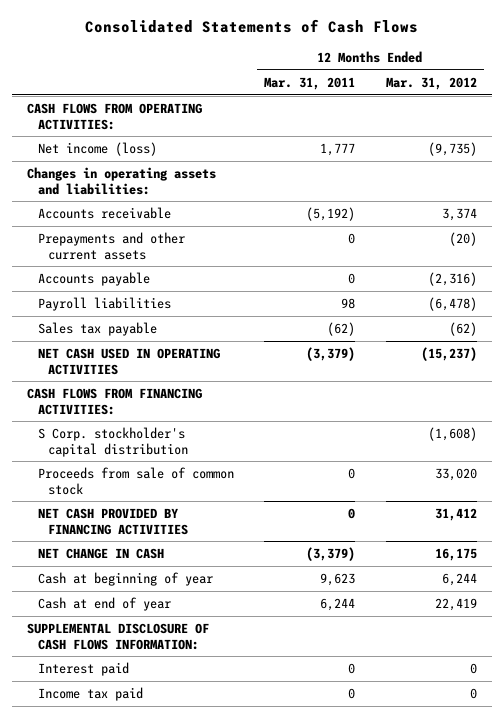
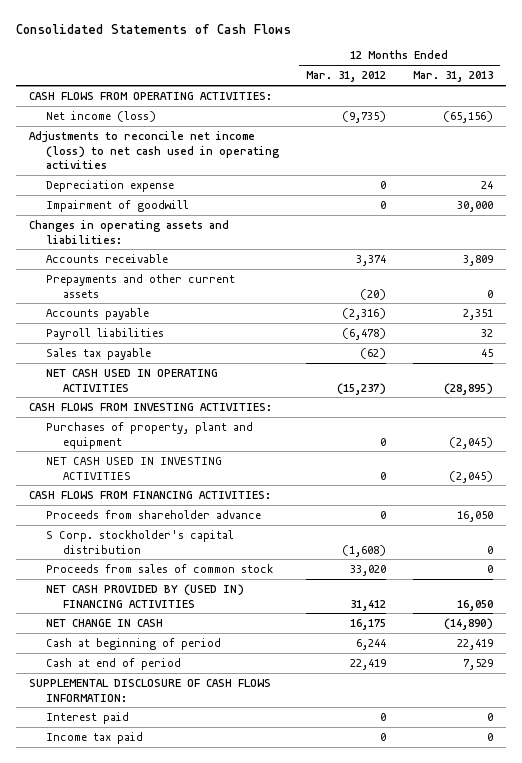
[264,76,356,90] Mar. 31, 2011 -> none
none -> [412,71,493,83] Mar. 31, 2013
none -> [29,130,279,170] Adjustments to reconcile net income (loss) to net cash used in operating activities
none -> [45,179,174,192] Depreciation expense
none -> [45,199,189,212] Impairment of goodwill
none -> [29,402,273,411] CASH FLOWS FROM INVESTING ACTIVITIES:
none -> [45,421,253,449] Purchases of property, plant and equipment
none -> [45,456,222,480] NET CASH USED IN INVESTING ACTIVITIES
none -> [45,509,261,519] Proceeds from shareholder advance
[37,466,234,495] Proceeds from sale of common stock -> [45,563,273,573] Proceeds from sales of common stock
[37,507,188,535] NET CASH PROVIDED BY FINANCING ACTIVITIES -> [45,583,244,608] NET CASH PROVIDED BY (USED IN) FINANCING ACTIVITIES
[37,571,213,586] Cash at beginning of year -> [45,637,221,650] Cash at beginning of period
[37,596,171,611] Cash at end of year -> [45,657,181,670] Cash at end of period

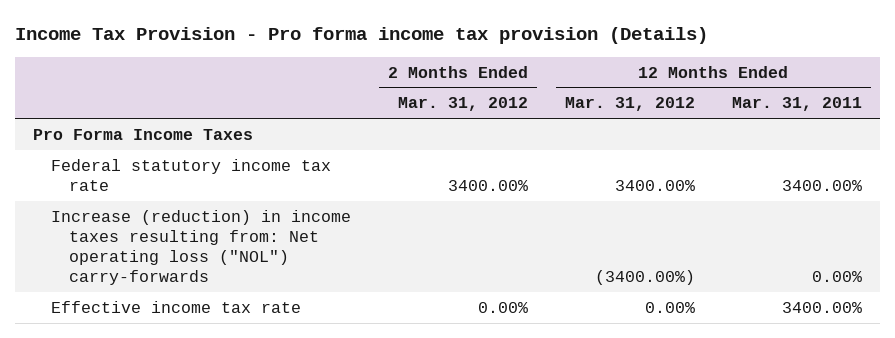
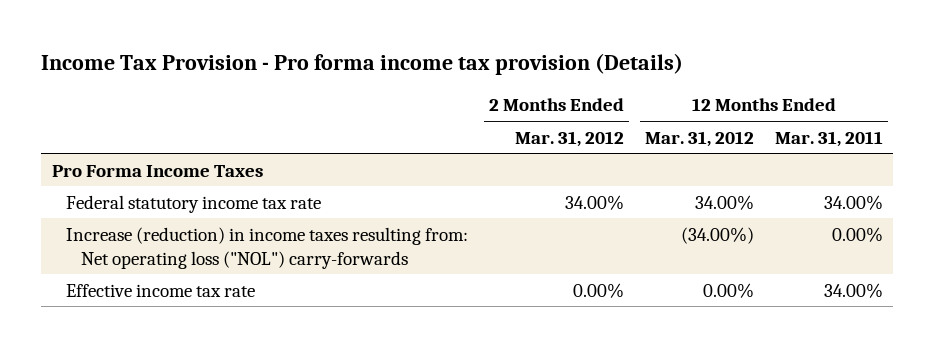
[447,179,528,191] 3400.00% -> [565,194,625,210] 34.00%
[614,179,695,191] 3400.00% -> [695,194,755,210] 34.00%
[781,179,862,191] 3400.00% -> [824,194,884,210] 34.00%
[594,269,695,285] (3400.00%) -> [681,226,755,244] (34.00%)
[781,301,862,313] 3400.00% -> [824,282,884,298] 34.00%

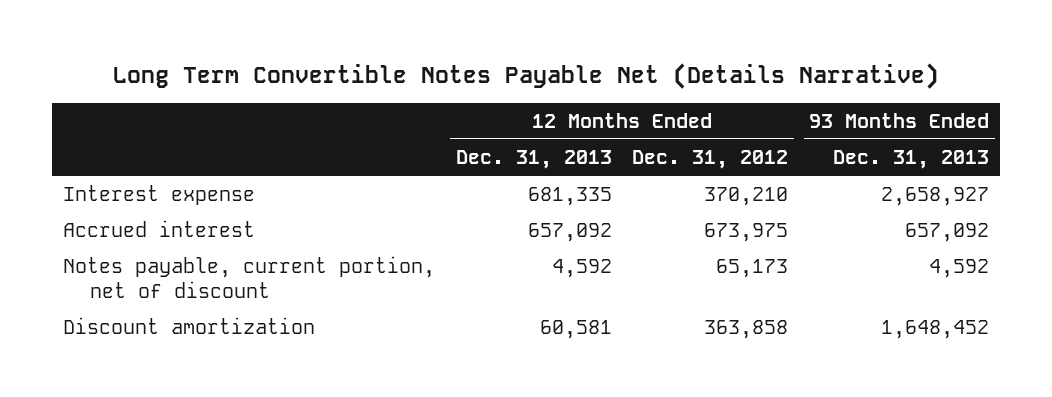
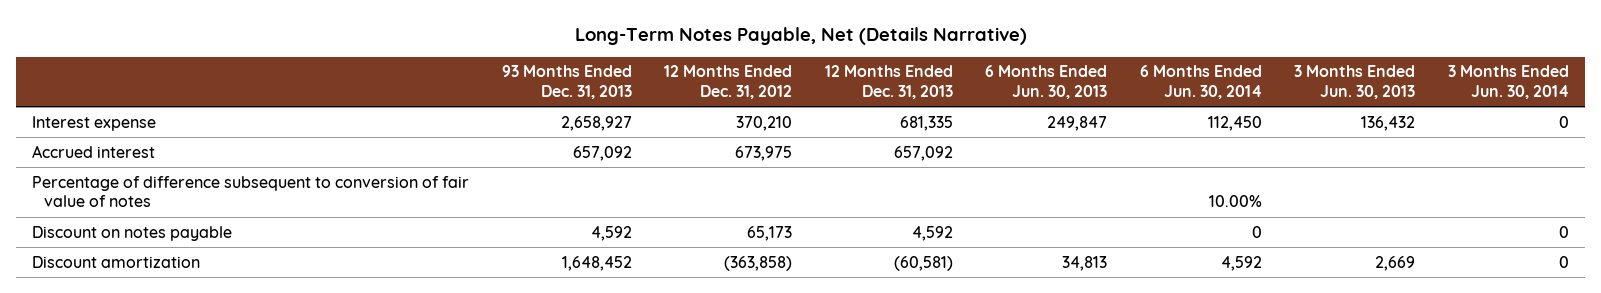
[113,63,940,90] Long Term Convertible Notes Payable Net (Details Narrative) -> [574,26,1027,45] Long-Term Notes Payable, Net (Details Narrative)
none -> [985,65,1108,100] 6 Months Ended Jun. 30, 2013
none -> [1139,65,1262,100] 6 Months Ended Jun. 30, 2014
none -> [1294,65,1416,100] 3 Months Ended Jun. 30, 2013
none -> [1447,65,1569,100] 3 Months Ended Jun. 30, 2014
none -> [32,175,470,208] Percentage of difference subsequent to conversion of fair value of notes
[62,256,435,299] Notes payable, current portion, net of discount -> [32,225,233,241] Discount on notes payable
[539,320,612,340] 60,581 -> [893,255,953,271] (60,581)
[704,320,789,340] 363,858 -> [724,255,793,271] (363,858)

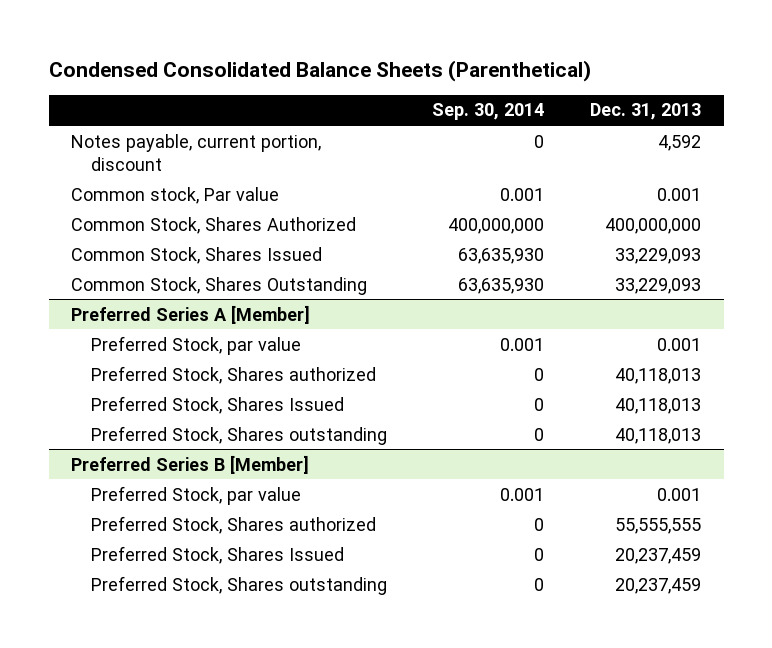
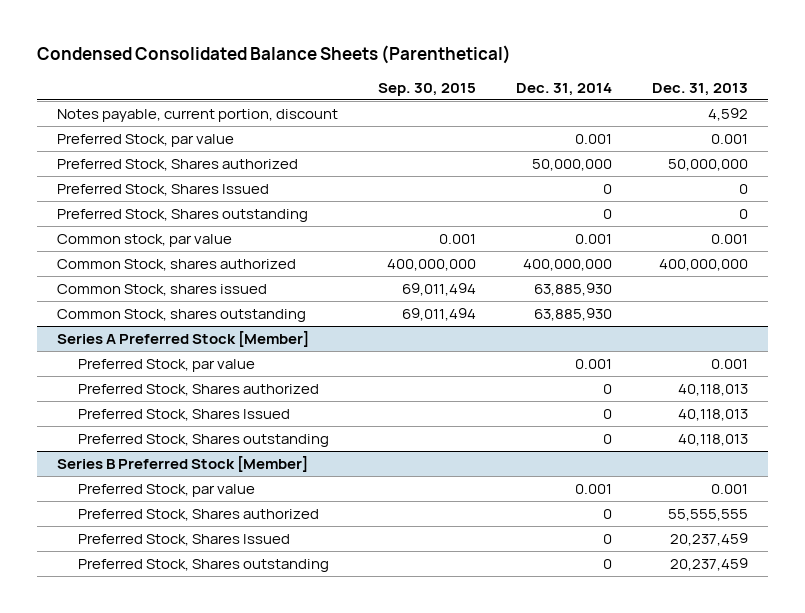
[432,103,545,121] Sep. 30, 2014 -> none
none -> [378,82,477,96] Sep. 30, 2015
none -> [515,82,612,96] Dec. 31, 2014
[71,186,280,204] Common stock, Par value -> none
[71,216,357,234] Common Stock, Shares Authorized -> none
[71,246,323,264] Common Stock, Shares Issued -> none
[71,276,368,295] Common Stock, Shares Outstanding -> none
[71,304,311,324] Preferred Series A [Member] -> none
none -> [57,158,299,171] Preferred Stock, Shares authorized
none -> [57,183,270,196] Preferred Stock, Shares Issued
none -> [57,208,309,222] Preferred Stock, Shares outstanding
none -> [57,233,233,247] Common stock, par value
none -> [57,258,297,271] Common Stock, shares authorized
none -> [57,283,268,296] Common Stock, shares issued
none -> [57,308,307,322] Common Stock, shares outstanding
none -> [57,330,310,347] Series A Preferred Stock [Member]
none -> [78,358,256,372] Preferred Stock, par value
[71,454,310,474] Preferred Series B [Member] -> [57,455,309,472] Series B Preferred Stock [Member]

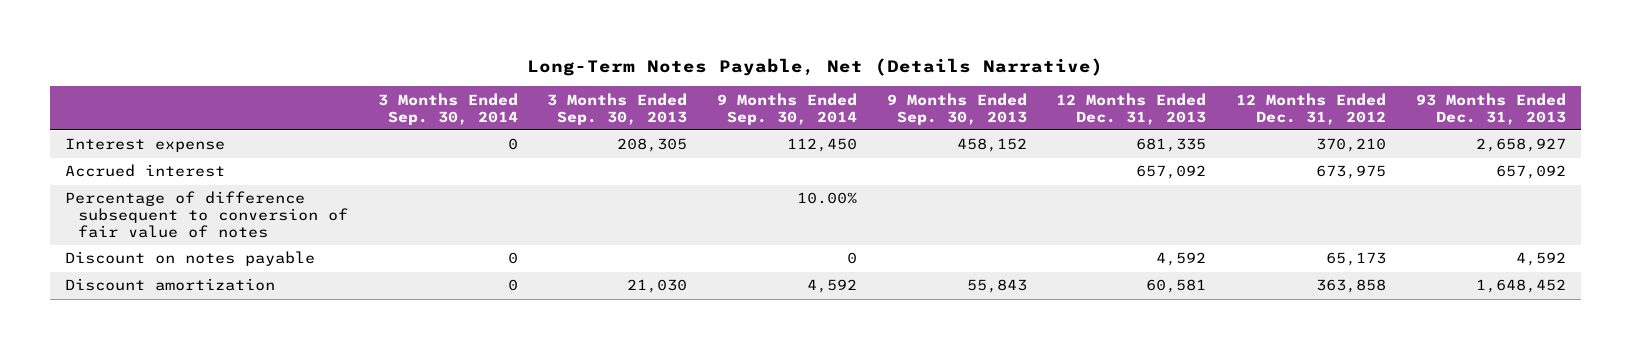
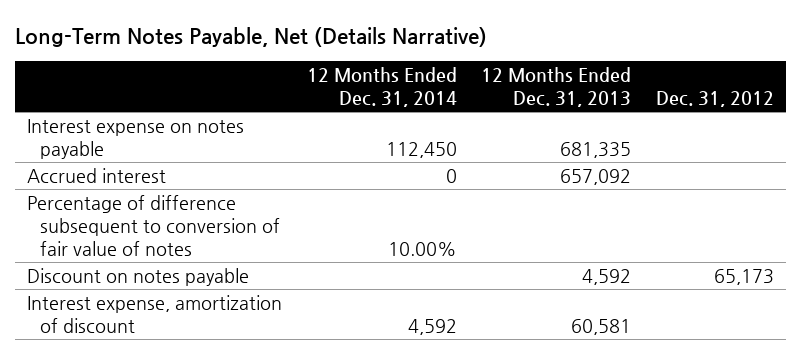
[377,92,518,125] 3 Months Ended Sep. 30, 2014 -> none
[547,92,688,125] 3 Months Ended Sep. 30, 2013 -> none
[717,92,858,125] 9 Months Ended Sep. 30, 2014 -> none
[886,92,1027,125] 9 Months Ended Sep. 30, 2013 -> none
[1236,92,1387,125] 12 Months Ended Dec. 31, 2012 -> none
[1415,92,1566,125] 93 Months Ended Dec. 31, 2013 -> none
none -> [306,66,457,107] 12 Months Ended Dec. 31, 2014
none -> [655,90,774,107] Dec. 31, 2012
[64,138,225,153] Interest expense -> [26,119,244,159] Interest expense on notes payable
[64,278,275,292] Discount amortization -> [26,295,282,333] Interest expense, amortization of discount

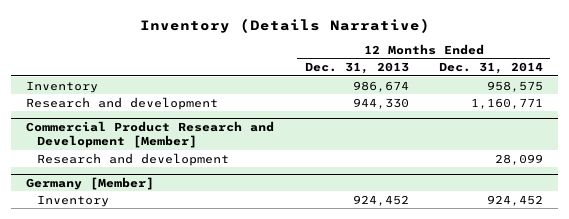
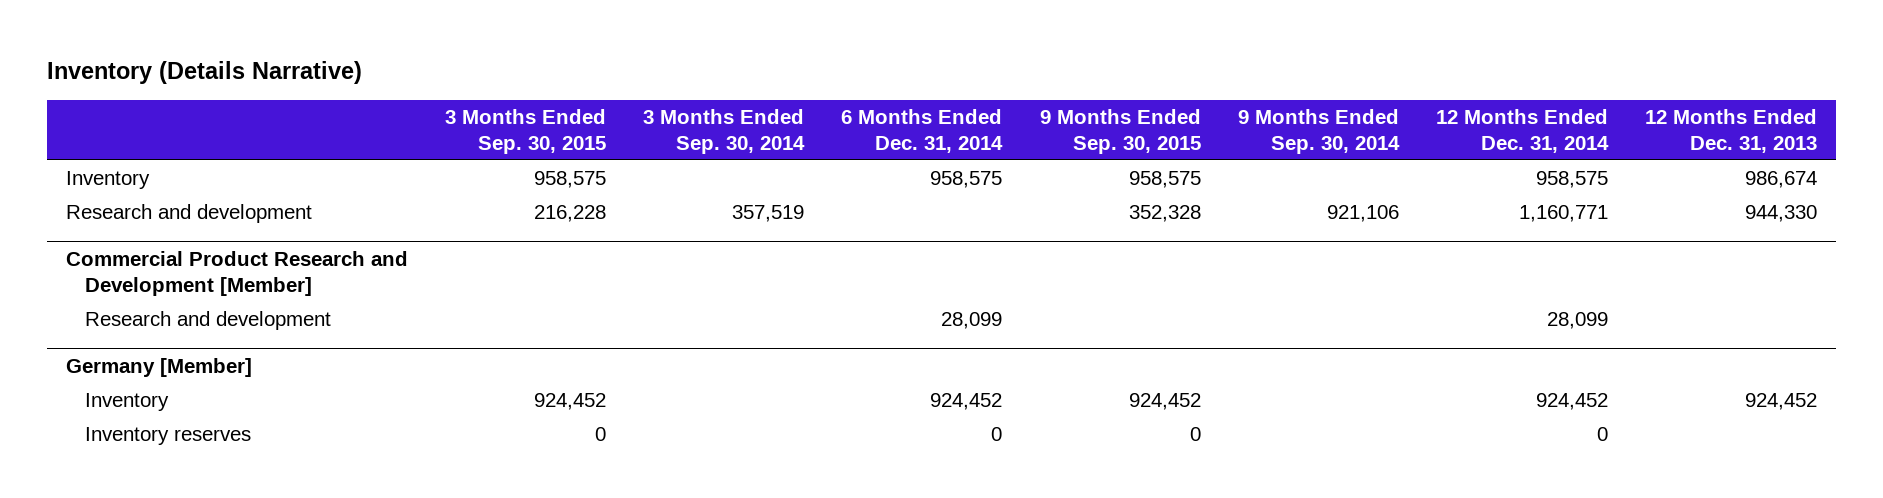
none -> [445,109,607,154] 3 Months Ended Sep. 30, 2015
none -> [643,109,806,154] 3 Months Ended Sep. 30, 2014
none -> [841,109,1004,153] 6 Months Ended Dec. 31, 2014
none -> [1039,109,1201,154] 9 Months Ended Sep. 30, 2015
none -> [1237,109,1400,154] 9 Months Ended Sep. 30, 2014
none -> [84,427,251,446] Inventory reserves

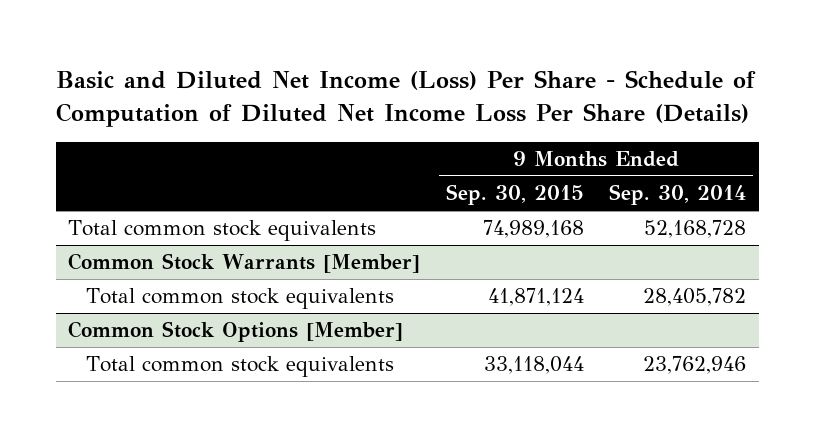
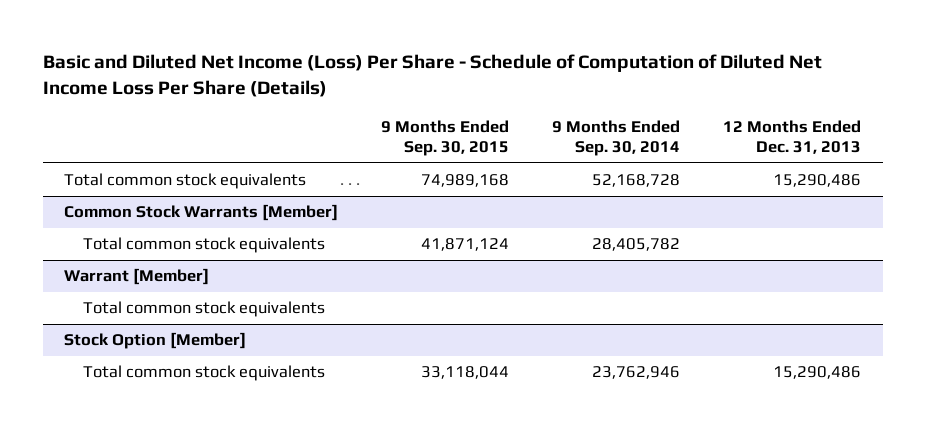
none -> [723,119,862,155] 12 Months Ended Dec. 31, 2013
none -> [64,268,210,286] Warrant [Member]
none -> [82,301,325,318] Total common stock equivalents
[68,321,404,343] Common Stock Options [Member] -> [64,332,247,350] Stock Option [Member]

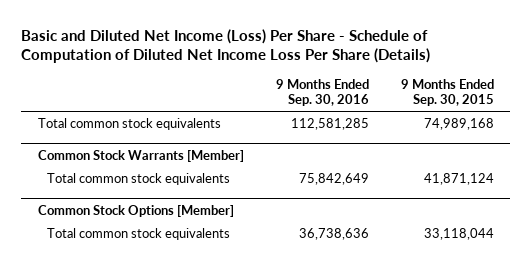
[552,119,681,157] 9 Months Ended Sep. 30, 2014 -> none
[723,119,862,155] 12 Months Ended Dec. 31, 2013 -> none
none -> [275,78,369,106] 9 Months Ended Sep. 30, 2016
[64,268,210,286] Warrant [Member] -> none
[82,301,325,318] Total common stock equivalents -> none
[64,332,247,350] Stock Option [Member] -> [37,204,234,217] Common Stock Options [Member]

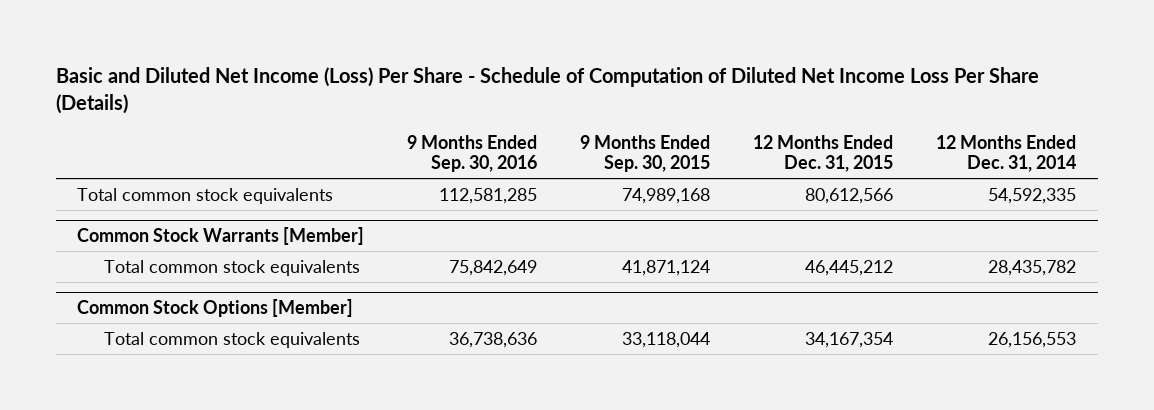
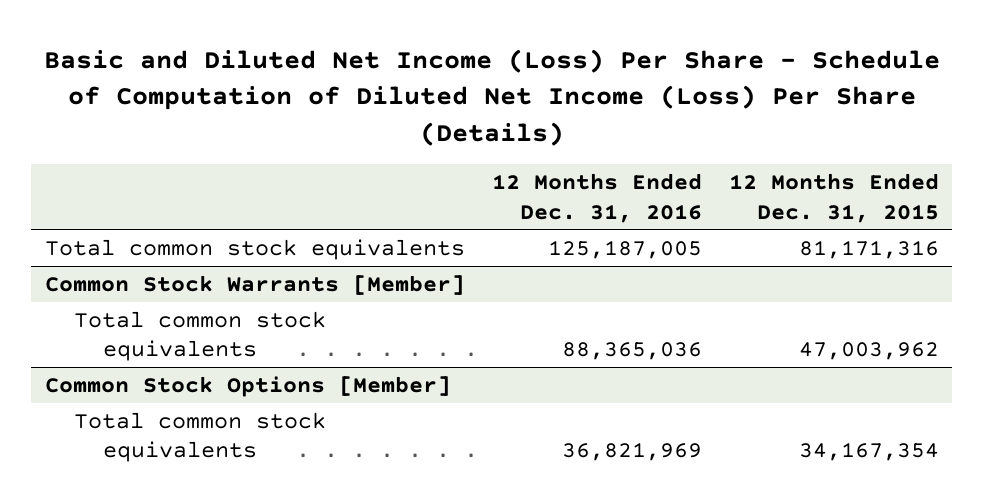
[55,66,1039,114] Basic and Diluted Net Income (Loss) Per Share - Schedule of Computation of Diluted Net Income Loss Per Share (Details) -> [43,48,940,146] Basic and Diluted Net Income (Loss) Per Share - Schedule of Computation of Diluted Net Income (Loss) Per Share (Details)
[407,134,538,172] 9 Months Ended Sep. 30, 2016 -> none
[580,134,711,172] 9 Months Ended Sep. 30, 2015 -> none
[936,134,1077,172] 12 Months Ended Dec. 31, 2014 -> none
none -> [491,172,702,223] 12 Months Ended Dec. 31, 2016
[805,187,894,204] 80,612,566 -> [798,239,939,259] 81,171,316
[805,259,894,276] 46,445,212 -> [798,342,939,361] 47,003,962

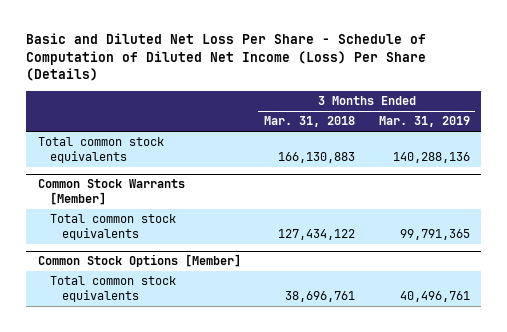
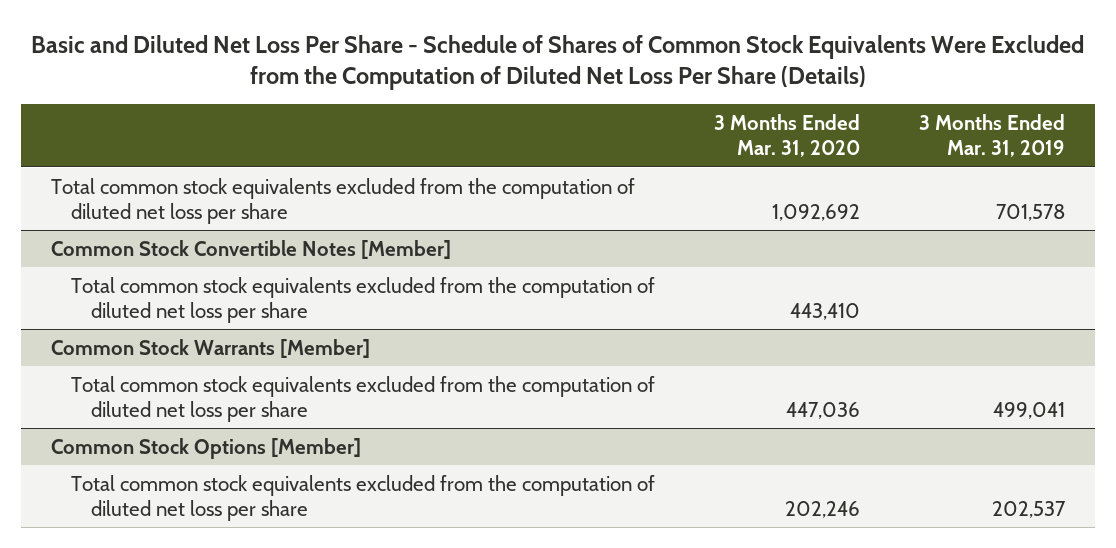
[26,32,427,82] Basic and Diluted Net Loss Per Share - Schedule of Computation of Diluted Net Income (Loss) Per Share (Details) -> [31,34,1085,91] Basic and Diluted Net Loss Per Share - Schedule of Shares of Common Stock Equivalents Were Excluded from the Computation of Diluted Net Loss Per Share (Details)
[264,116,356,128] Mar. 31, 2018 -> none
none -> [714,114,861,158] 3 Months Ended Mar. 31, 2020
[37,137,164,163] Total common stock equivalents -> [50,177,635,224] Total common stock equivalents excluded from the computation of diluted net loss per share
[392,151,470,163] 140,288,136 -> [996,203,1066,221] 701,578
none -> [50,239,451,259] Common Stock Convertible Notes [Member]
none -> [70,276,655,323] Total common stock equivalents excluded from the computation of diluted net loss per share
[50,214,177,240] Total common stock equivalents -> [70,375,655,422] Total common stock equivalents excluded from the computation of diluted net loss per share
[399,228,470,240] 99,791,365 -> [993,401,1066,419] 499,041
[50,276,177,302] Total common stock equivalents -> [70,474,655,521] Total common stock equivalents excluded from the computation of diluted net loss per share
[399,290,470,302] 40,496,761 -> [992,500,1067,518] 202,537

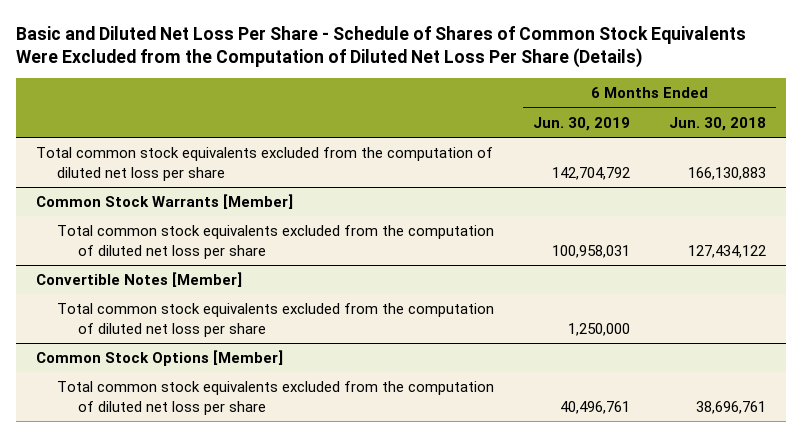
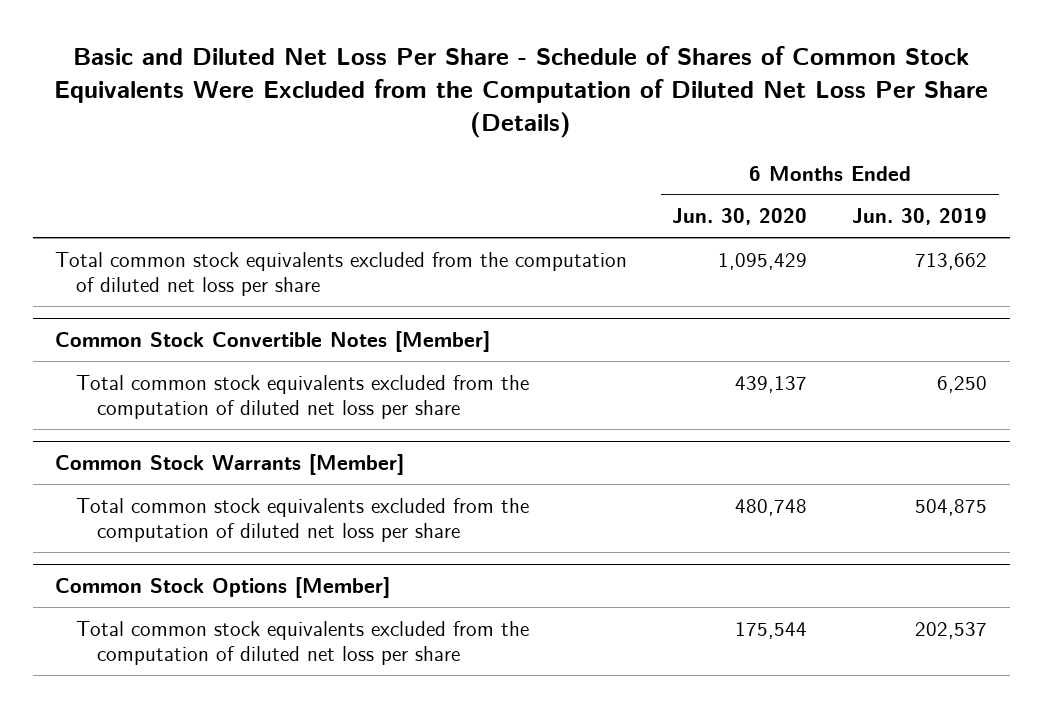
[669,116,767,131] Jun. 30, 2018 -> none
none -> [672,208,808,226] Jun. 30, 2020
[552,166,631,180] 142,704,792 -> [915,252,988,270] 713,662
none -> [55,331,491,353] Common Stock Convertible Notes [Member]
none -> [75,374,529,420] Total common stock equivalents excluded from the computation of diluted net loss per share
[35,272,242,288] Convertible Notes [Member] -> none
[56,303,494,337] Total common stock equivalents excluded from the computation of diluted net loss per share -> none
[552,244,631,258] 100,958,031 -> [915,498,988,516] 504,875
[560,400,631,414] 40,496,761 -> [915,621,988,639] 202,537

